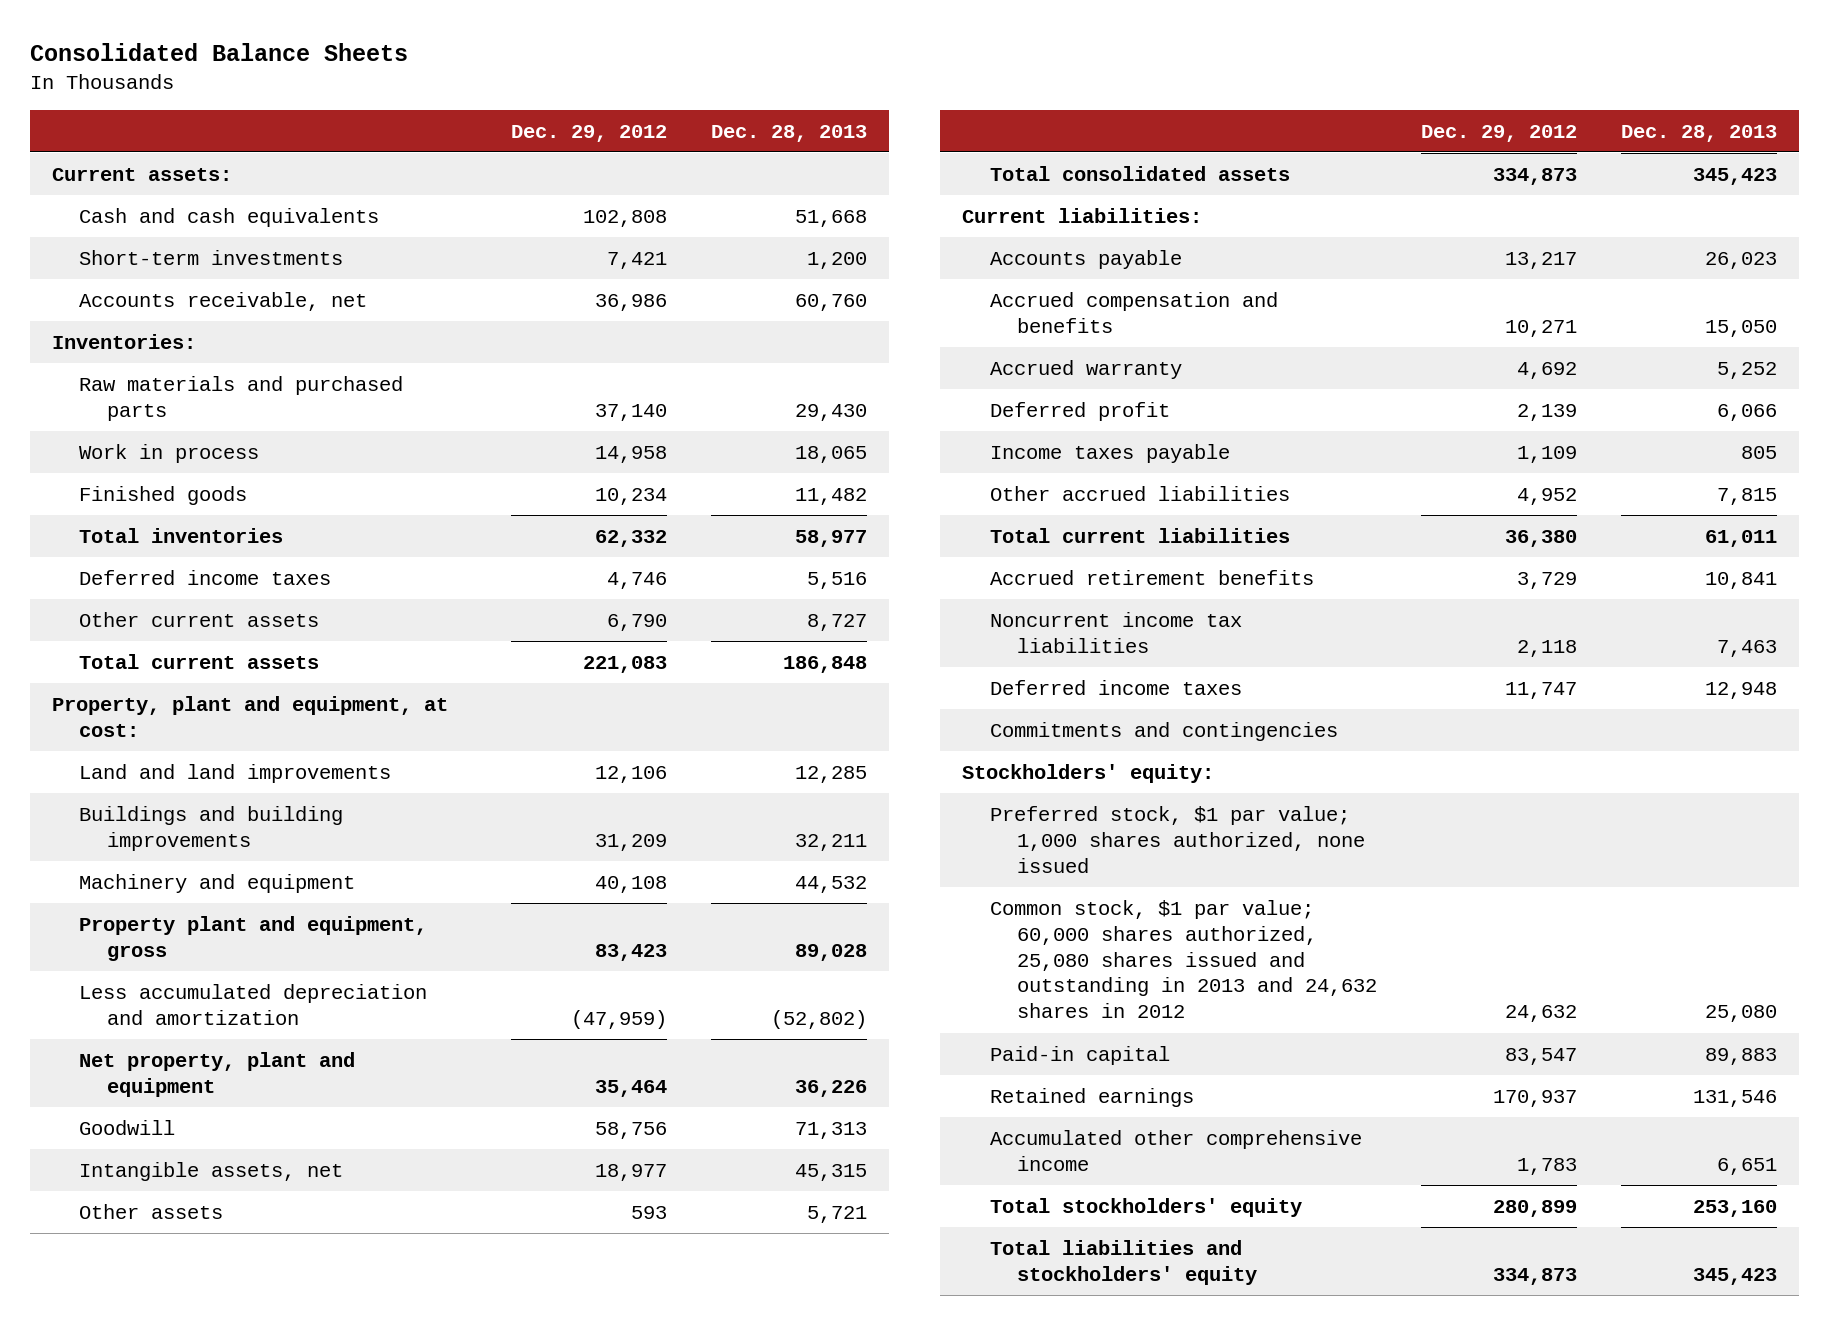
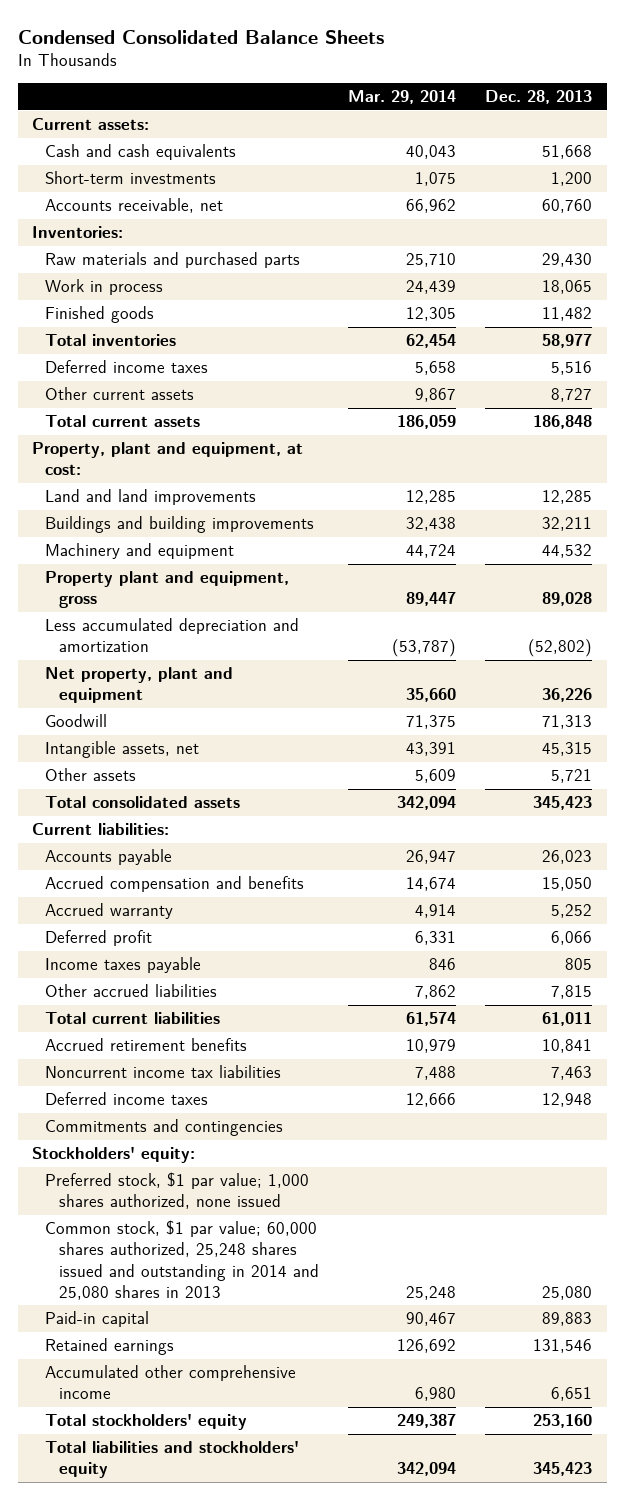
[29,43,408,62] Consolidated Balance Sheets -> [17,29,384,44] Condensed Consolidated Balance Sheets
[510,124,667,142] Dec. 29, 2012 -> none
none -> [347,90,456,105] Mar. 29, 2014
[989,899,1378,1019] Common stock, $1 par value; 60,000 shares authorized, 25,080 shares issued and outstanding in 2013 and 24,632 shares in 2012 -> [45,1220,319,1300] Common stock, $1 par value; 60,000 shares authorized, 25,248 shares issued and outstanding in 2014 and 25,080 shares in 2013

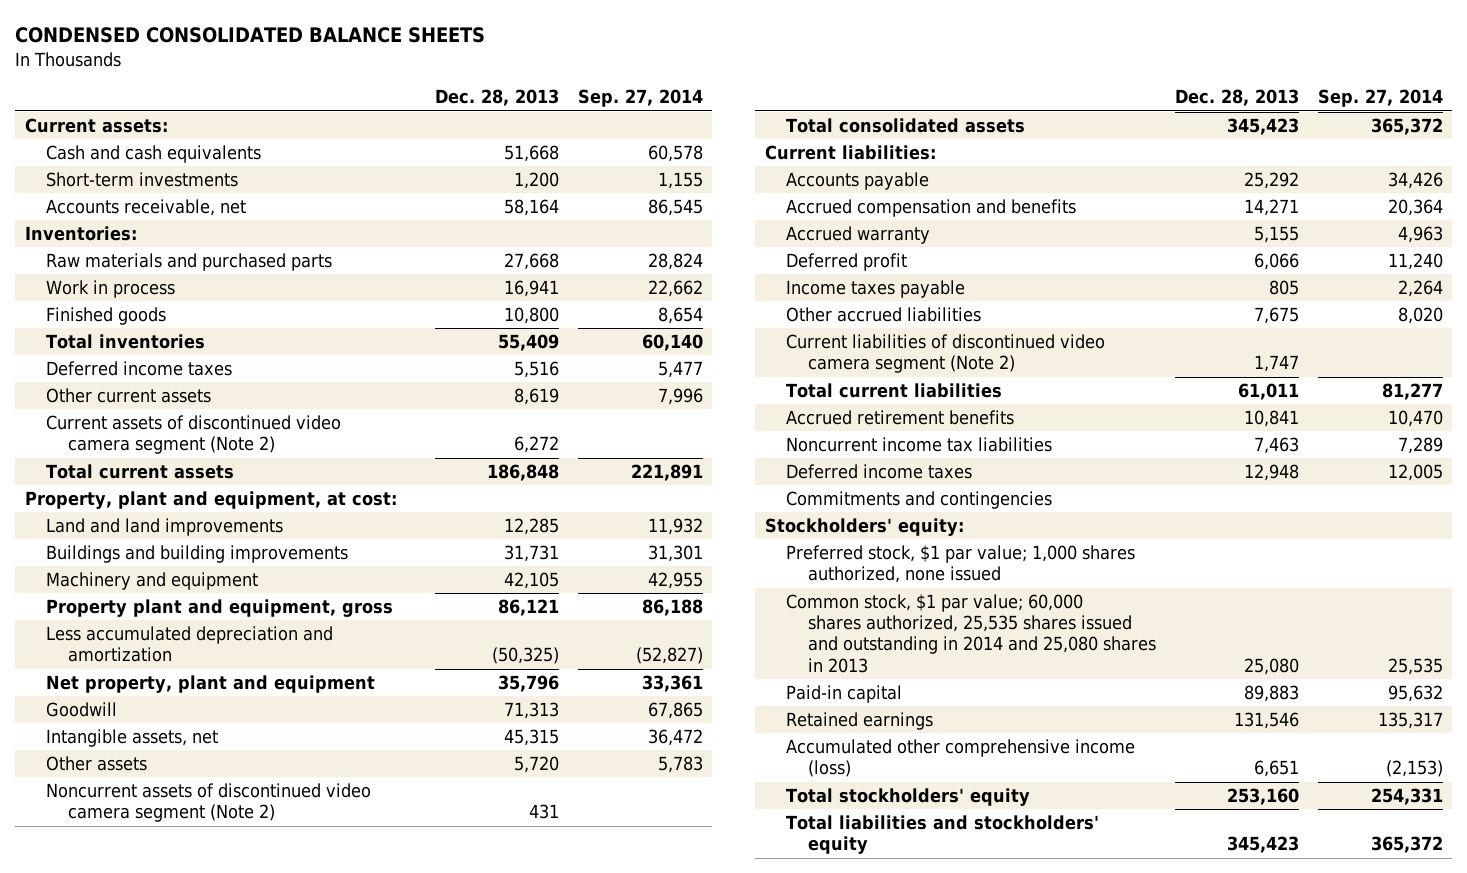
[17,29,384,44] Condensed Consolidated Balance Sheets -> [15,27,486,44] CONDENSED CONSOLIDATED BALANCE SHEETS
[347,90,456,105] Mar. 29, 2014 -> none
none -> [577,89,703,108] Sep. 27, 2014
[541,199,592,214] 60,760 -> [503,198,559,216] 58,164
[541,253,592,268] 29,430 -> [503,252,559,270] 27,668
[541,280,592,295] 18,065 -> [503,279,559,297] 16,941
[541,307,592,322] 11,482 -> [503,306,559,324] 10,800
[541,334,592,349] 58,977 -> [497,333,559,351] 55,409
[550,388,592,403] 8,727 -> [513,387,559,405] 8,619
none -> [46,414,342,455] Current assets of discontinued video camera segment (Note 2)
[541,517,592,532] 32,211 -> [503,544,559,562] 31,731
[541,544,592,559] 44,532 -> [503,571,559,589] 42,105
[541,592,592,607] 89,028 -> [497,598,559,616] 86,121
[527,639,592,658] (52,802) -> [491,647,559,665] (50,325)
[541,688,592,703] 36,226 -> [497,674,559,692] 35,796
[550,769,592,784] 5,721 -> [513,755,559,773] 5,720
none -> [46,782,372,823] Noncurrent assets of discontinued video camera segment (Note 2)
[541,850,592,865] 26,023 -> [1243,171,1299,189] 25,292
[541,877,592,892] 15,050 -> [1243,198,1299,216] 14,271
[550,904,592,919] 5,252 -> [1253,225,1299,243] 5,155
[550,985,592,1000] 7,815 -> [1253,306,1299,324] 7,675
none -> [786,333,1106,374] Current liabilities of discontinued video camera segment (Note 2)
[45,1220,319,1300] Common stock, $1 par value; 60,000 shares authorized, 25,248 shares issued and outstanding in 2014 and 25,080 shares in 2013 -> [786,593,1156,673] Common stock, $1 par value; 60,000 shares authorized, 25,535 shares issued and outstanding in 2014 and 25,080 shares in 2013
[45,1365,297,1400] Accumulated other comprehensive income -> [786,738,1136,778] Accumulated other comprehensive income (loss)

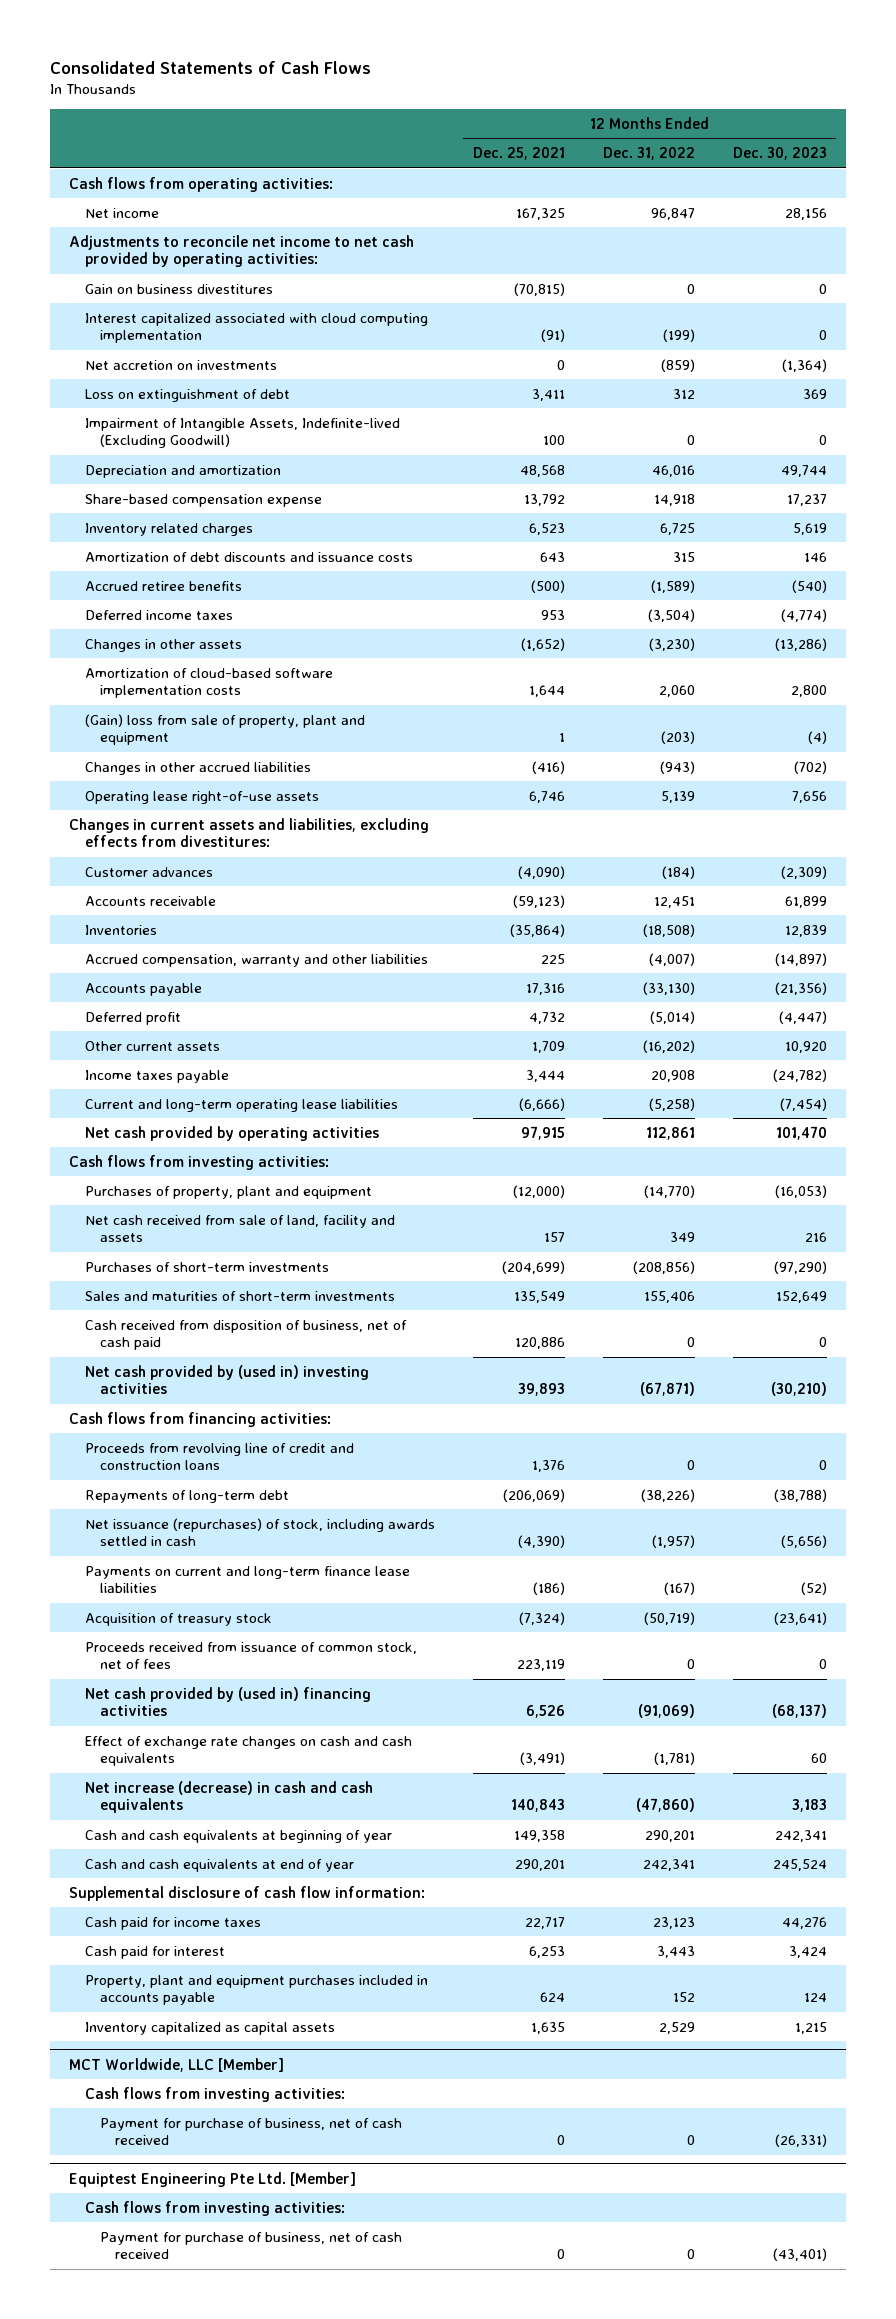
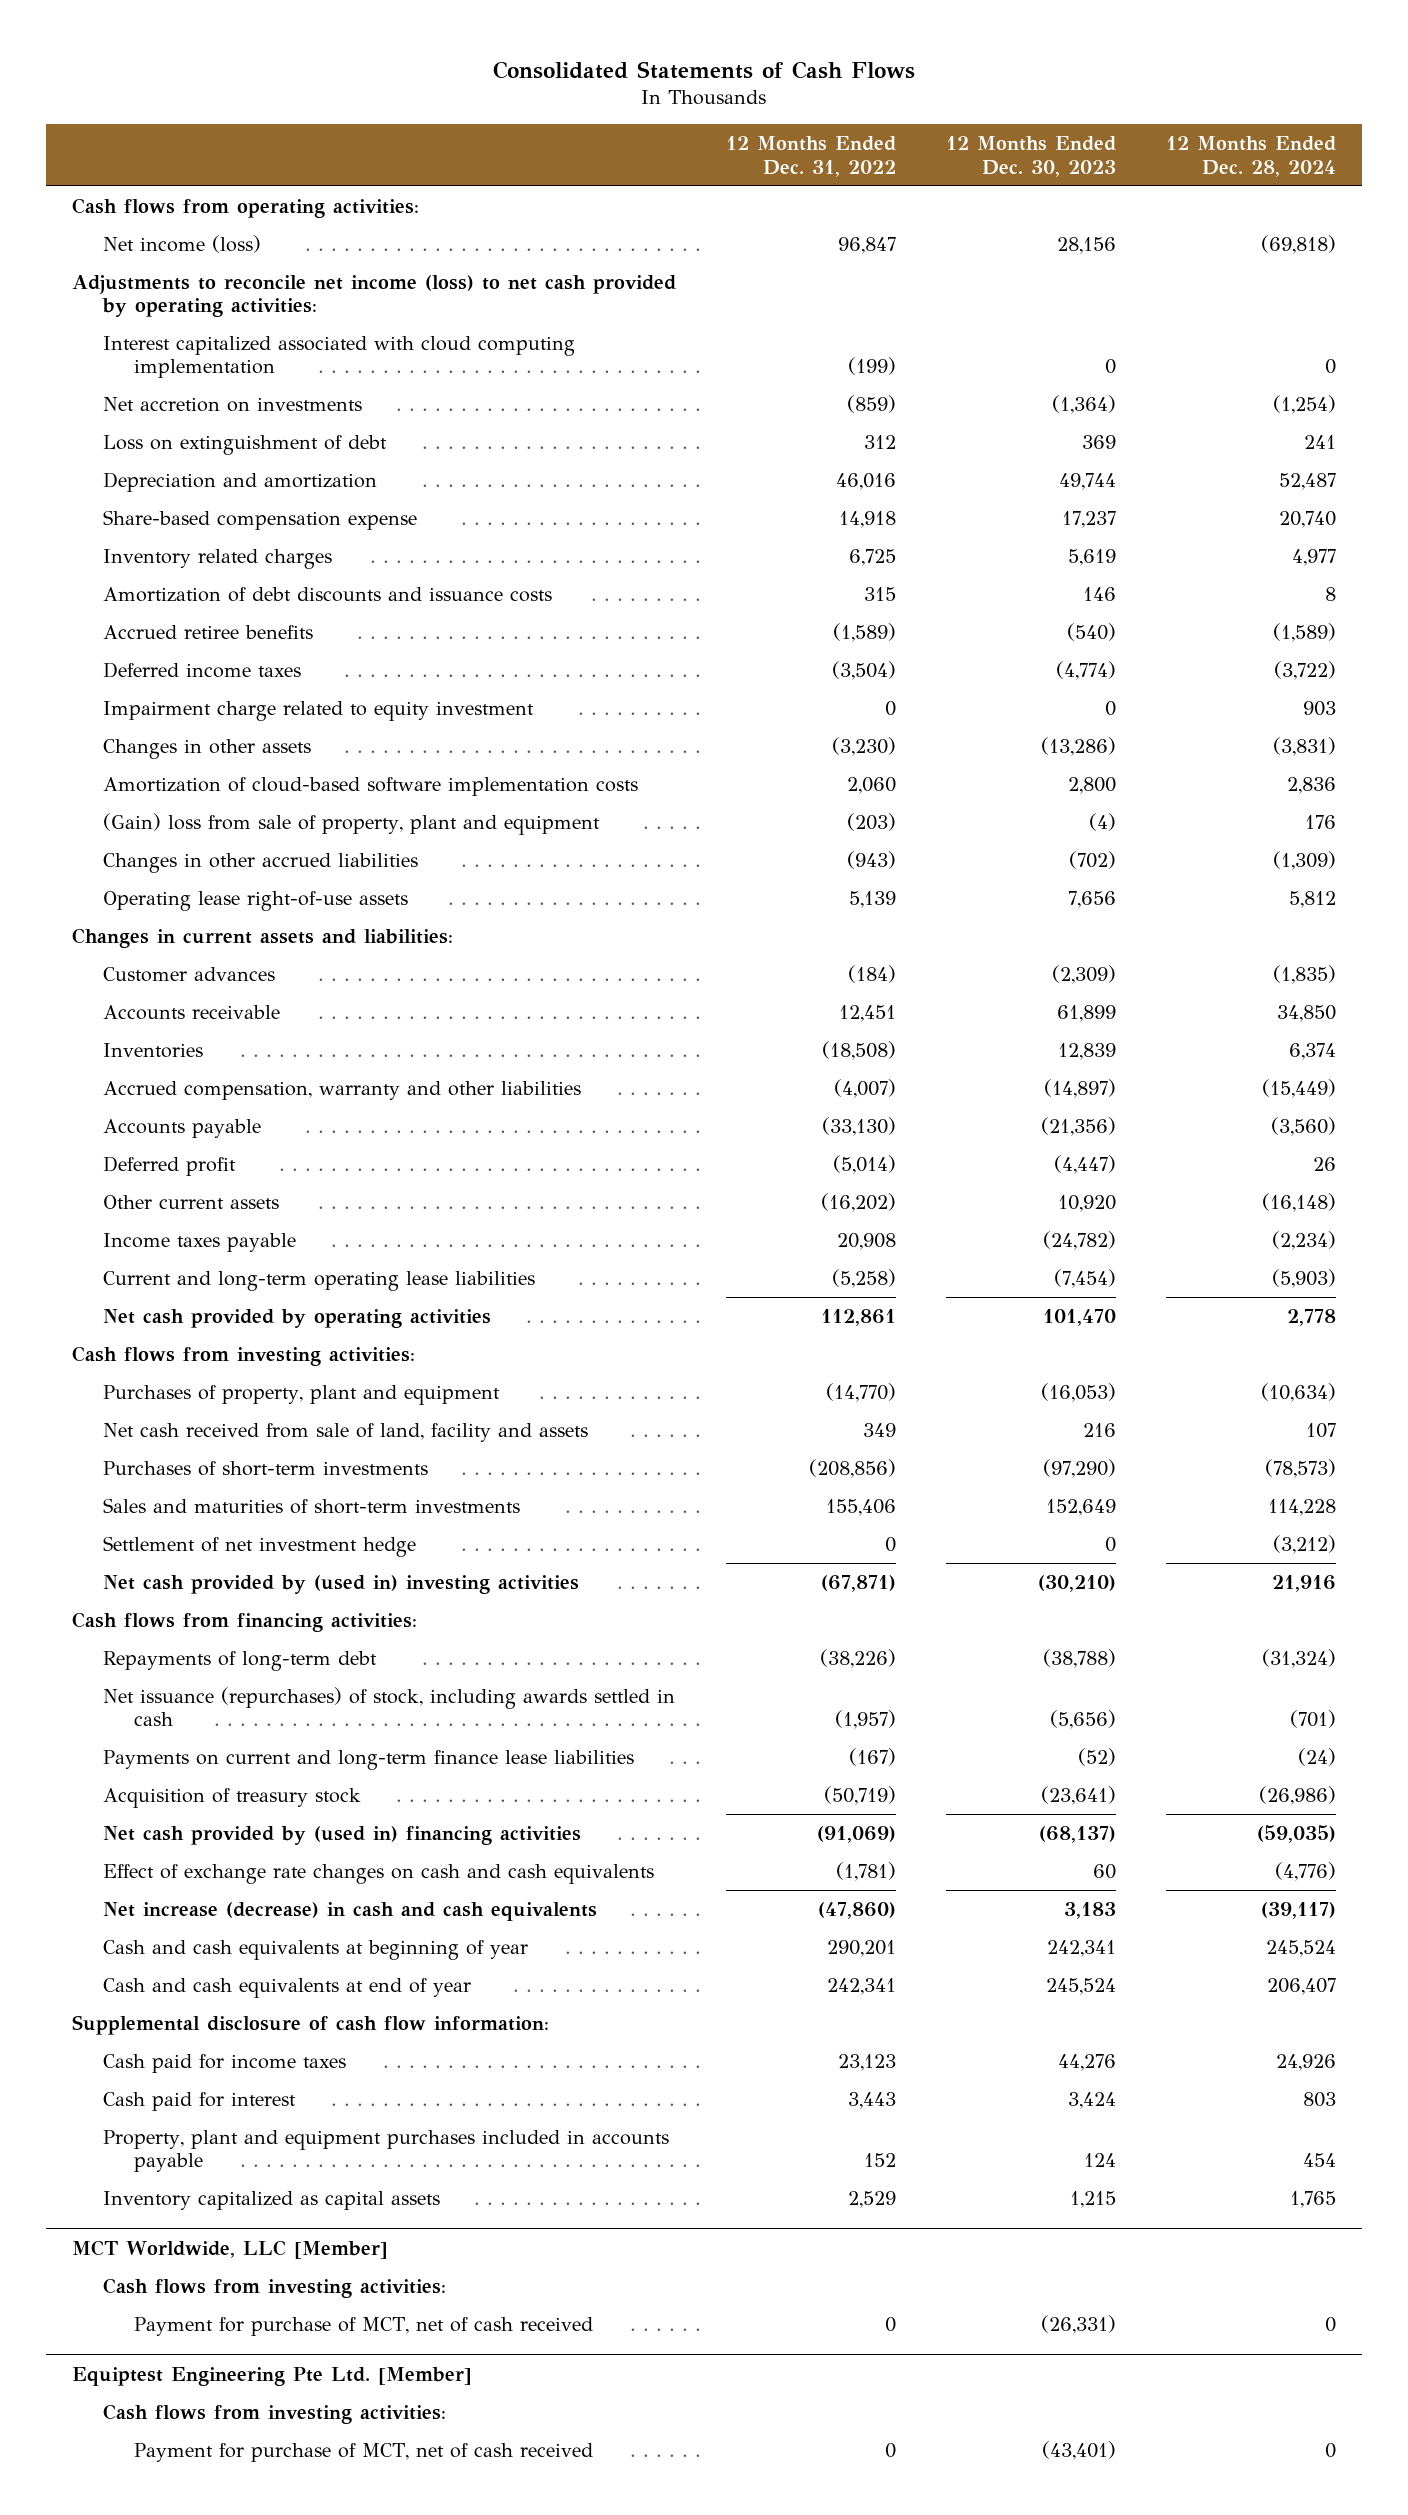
[472,147,565,161] Dec. 25, 2021 -> none
none -> [1166,136,1337,177] 12 Months Ended Dec. 28, 2024
[84,283,273,294] Gain on business divestitures -> none
[84,207,159,218] Net income -> [102,234,261,253] Net income (loss)
[69,234,415,268] Adjustments to reconcile net income to net cash provided by operating activities: -> [71,274,676,318] Adjustments to reconcile net income (loss) to net cash provided by operating activities:
[84,417,400,449] Impairment of Intangible Assets, Indefinite-lived (Excluding Goodwill) -> none
none -> [102,700,534,721] Impairment charge related to equity investment
[69,817,430,848] Changes in current assets and liabilities, excluding effects from divestitures: -> [71,927,453,948] Changes in current assets and liabilities:
[84,1319,407,1351] Cash received from disposition of business, net of cash paid -> none
none -> [102,1535,416,1557] Settlement of net investment hedge
[84,1442,354,1471] Proceeds from revolving line of credit and construction loans -> none
[84,1641,417,1670] Proceeds received from issuance of common stock, net of fees -> none
[99,2117,402,2146] Payment for purchase of business, net of cash received -> [133,2316,593,2336] Payment for purchase of MCT, net of cash received
[99,2231,402,2260] Payment for purchase of business, net of cash received -> [133,2442,593,2462] Payment for purchase of MCT, net of cash received

